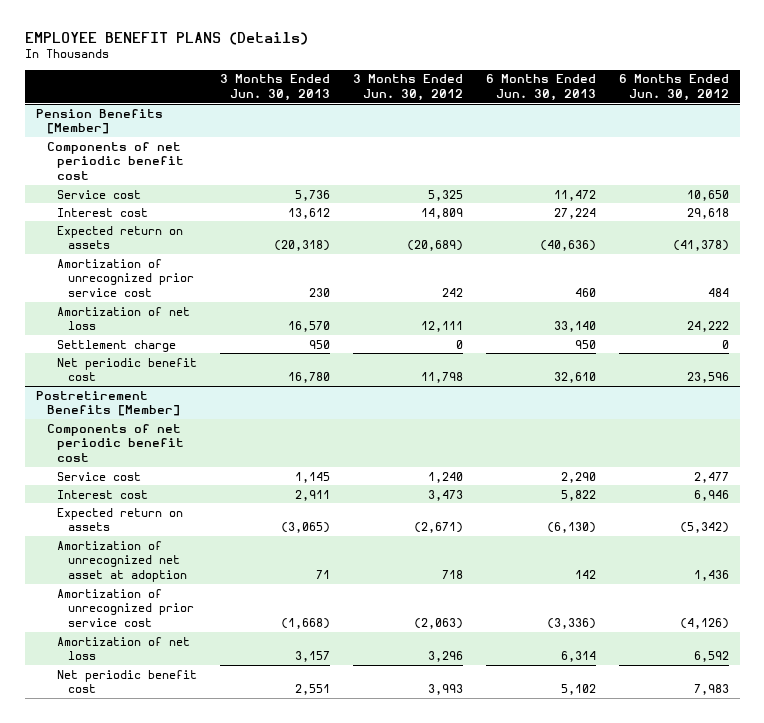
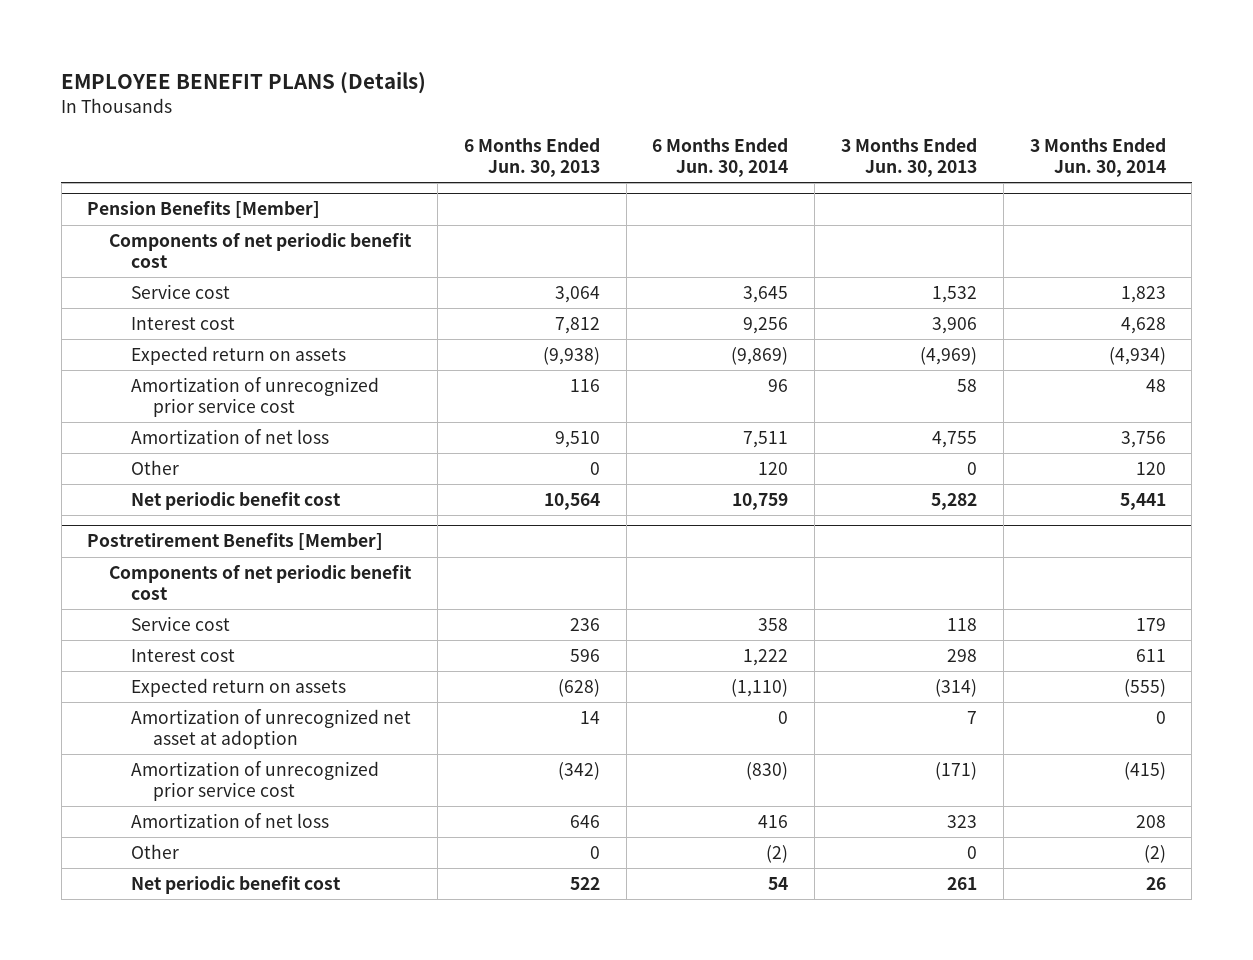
[352,74,463,102] 3 Months Ended Jun. 30, 2012 -> none
[618,74,729,102] 6 Months Ended Jun. 30, 2012 -> none
none -> [652,138,789,178] 6 Months Ended Jun. 30, 2014
none -> [1029,138,1166,178] 3 Months Ended Jun. 30, 2014
[57,339,177,352] Settlement charge -> none
[295,189,331,201] 5,736 -> [931,286,977,304] 1,532
[553,189,596,201] 11,472 -> [554,286,600,304] 3,064
[288,207,331,219] 13,612 -> [931,317,977,335] 3,906
[553,207,596,219] 27,224 -> [554,317,600,335] 7,812
[274,240,331,252] (20,318) -> [919,347,977,366] (4,969)
[539,240,596,252] (40,636) -> [542,347,600,366] (9,938)
[309,288,331,298] 230 -> [956,379,977,393] 58
[574,288,596,298] 460 -> [569,379,600,393] 116
[288,321,331,333] 16,570 -> [931,431,977,449] 4,755
[553,321,596,333] 33,140 -> [554,431,600,449] 9,510
none -> [130,460,179,476] Other
[288,372,331,384] 16,780 -> [930,493,977,511] 5,282
[553,372,596,384] 32,610 -> [543,493,600,511] 10,564
[295,471,331,483] 1,145 -> [946,618,977,632] 118
[560,471,596,483] 2,290 -> [569,618,600,632] 236
[295,489,331,501] 2,911 -> [946,649,977,663] 298
[560,489,596,501] 5,822 -> [569,649,600,663] 596
[281,522,331,534] (3,065) -> [934,679,977,698] (314)
[546,522,596,534] (6,130) -> [557,679,600,698] (628)
[316,570,331,580] 71 -> [966,711,977,725] 7
[574,570,596,580] 142 -> [579,711,600,725] 14
[281,618,331,630] (1,668) -> [934,762,977,781] (171)
[546,618,596,630] (3,336) -> [557,762,600,781] (342)
[295,651,331,663] 3,157 -> [946,815,977,829] 323
[560,651,596,663] 6,314 -> [569,815,600,829] 646
none -> [130,844,179,860] Other
[295,684,331,696] 2,551 -> [946,877,977,891] 261
[560,684,596,696] 5,102 -> [569,877,600,891] 522

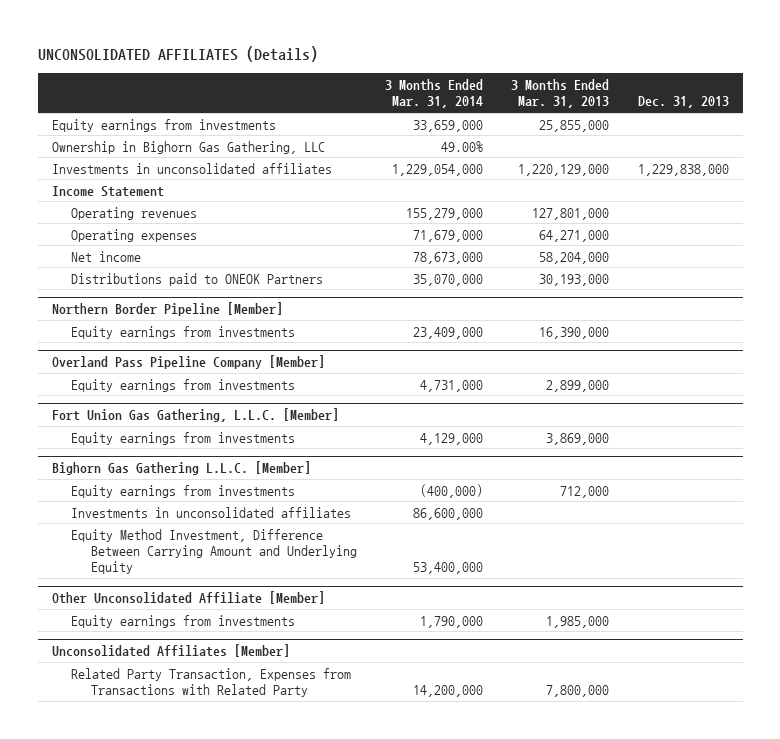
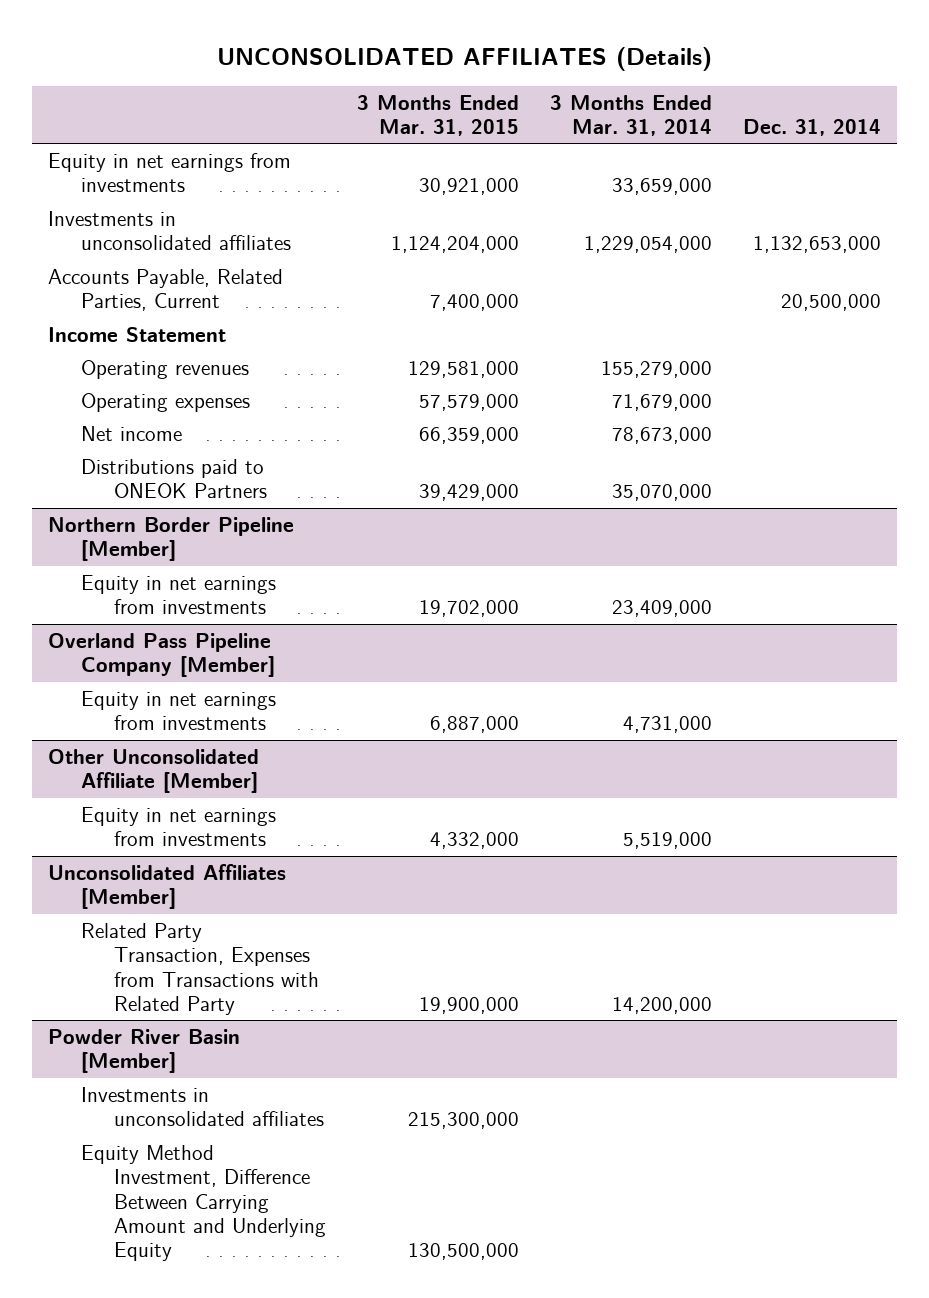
[511,79,610,109] 3 Months Ended Mar. 31, 2013 -> none
[637,96,729,109] Dec. 31, 2013 -> none
none -> [356,94,519,137] 3 Months Ended Mar. 31, 2015
none -> [743,119,882,137] Dec. 31, 2014
[51,140,325,154] Ownership in Bighorn Gas Gathering, LLC -> none
[51,118,276,132] Equity earnings from investments -> [48,152,292,193] Equity in net earnings from investments
none -> [48,268,284,312] Accounts Payable, Related Parties, Current
[71,325,296,339] Equity earnings from investments -> [80,574,276,615] Equity in net earnings from investments
[51,407,339,422] Fort Union Gas Gathering, L.L.C. [Member] -> none
[71,431,296,445] Equity earnings from investments -> none
[51,460,311,475] Bighorn Gas Gathering L.L.C. [Member] -> none
[71,484,296,498] Equity earnings from investments -> none
[71,506,352,518] Investments in unconsolidated affiliates -> none
[71,528,357,575] Equity Method Investment, Difference Between Carrying Amount and Underlying Equity -> none
[71,378,296,392] Equity earnings from investments -> [80,690,276,731] Equity in net earnings from investments
[71,614,296,628] Equity earnings from investments -> [80,806,276,847] Equity in net earnings from investments
[420,615,484,628] 1,790,000 -> [623,832,713,850] 5,519,000
none -> [48,1028,241,1074] Powder River Basin [Member]
none -> [80,1086,324,1127] Investments in unconsolidated affiliates
none -> [80,1144,326,1262] Equity Method Investment, Difference Between Carrying Amount and Underlying Equity

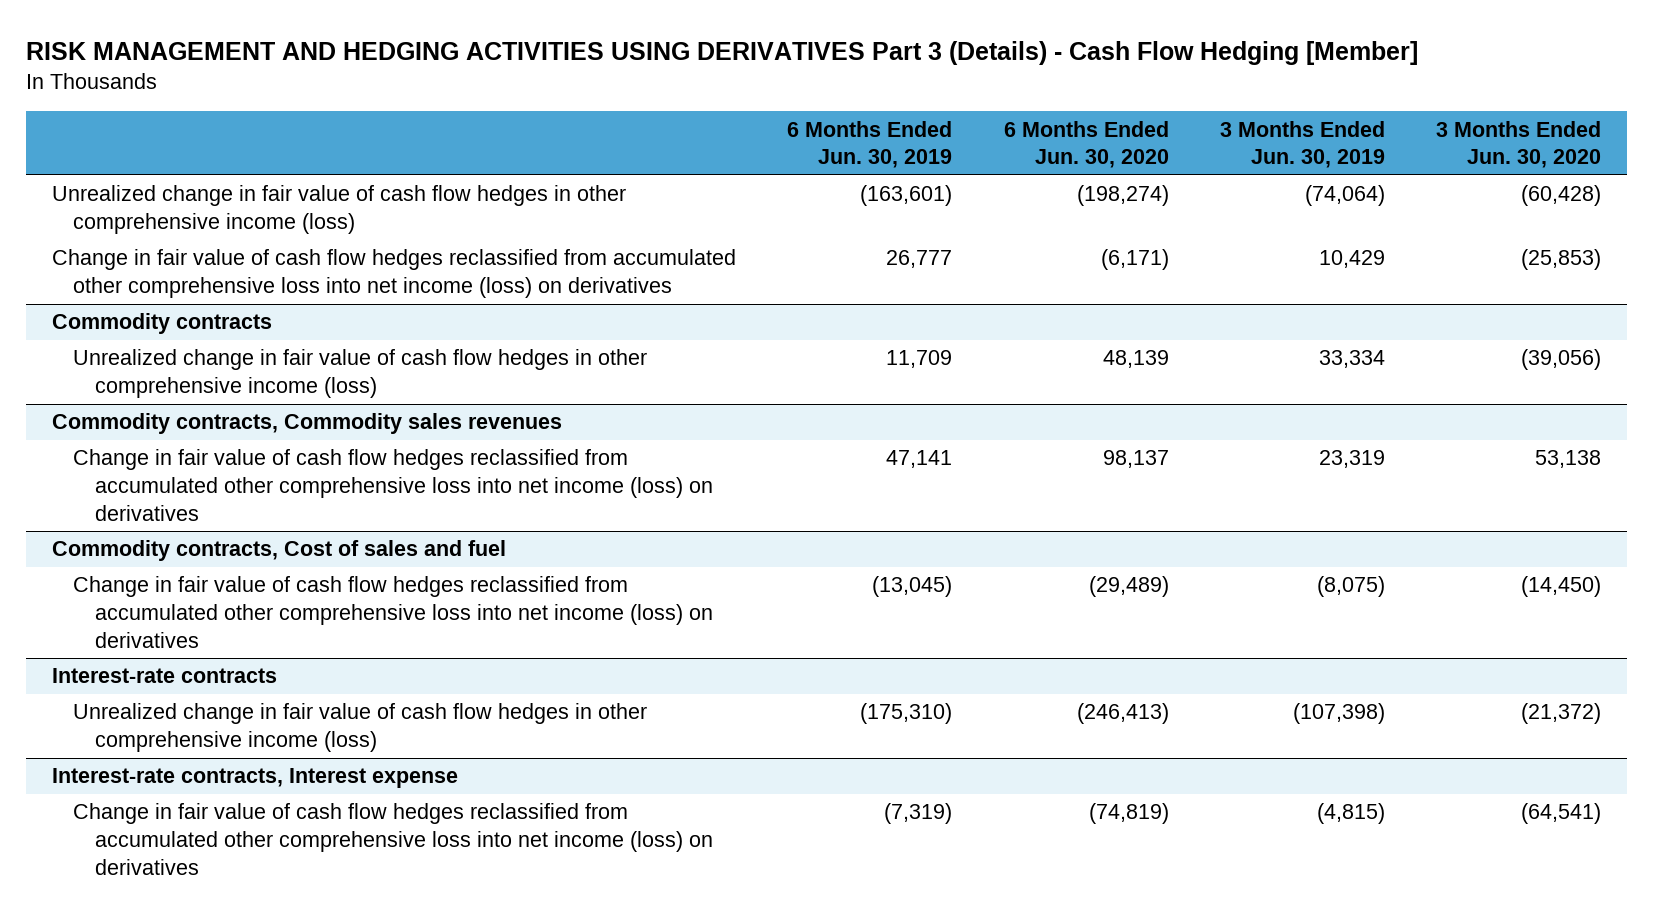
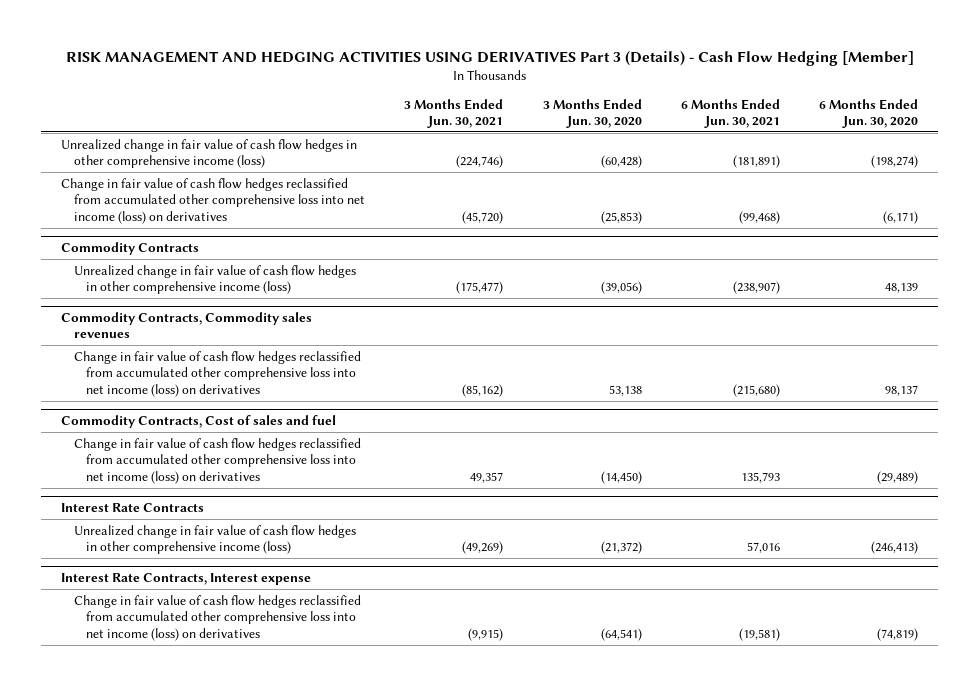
[787,120,953,169] 6 Months Ended Jun. 30, 2019 -> none
[1219,120,1385,169] 3 Months Ended Jun. 30, 2019 -> none
none -> [404,98,504,129] 3 Months Ended Jun. 30, 2021
none -> [681,98,781,129] 6 Months Ended Jun. 30, 2021
[51,313,272,335] Commodity contracts -> [60,241,199,255] Commodity Contracts
[51,413,562,435] Commodity contracts, Commodity sales revenues -> [60,311,312,339] Commodity Contracts, Commodity sales revenues
[51,540,506,562] Commodity contracts, Cost of sales and fuel -> [60,414,336,428] Commodity Contracts, Cost of sales and fuel
[51,668,277,684] Interest-rate contracts -> [60,502,204,512] Interest Rate Contracts
[51,768,458,789] Interest-rate contracts, Interest expense -> [60,572,311,585] Interest Rate Contracts, Interest expense

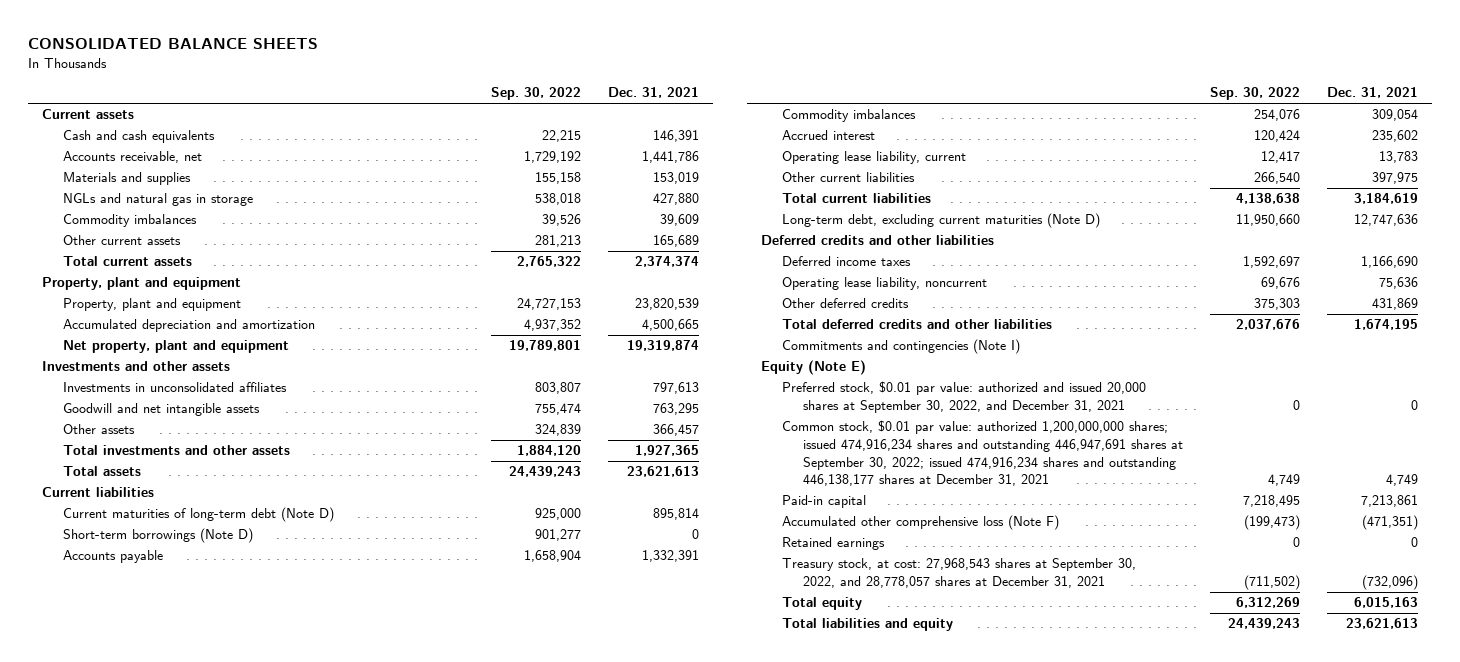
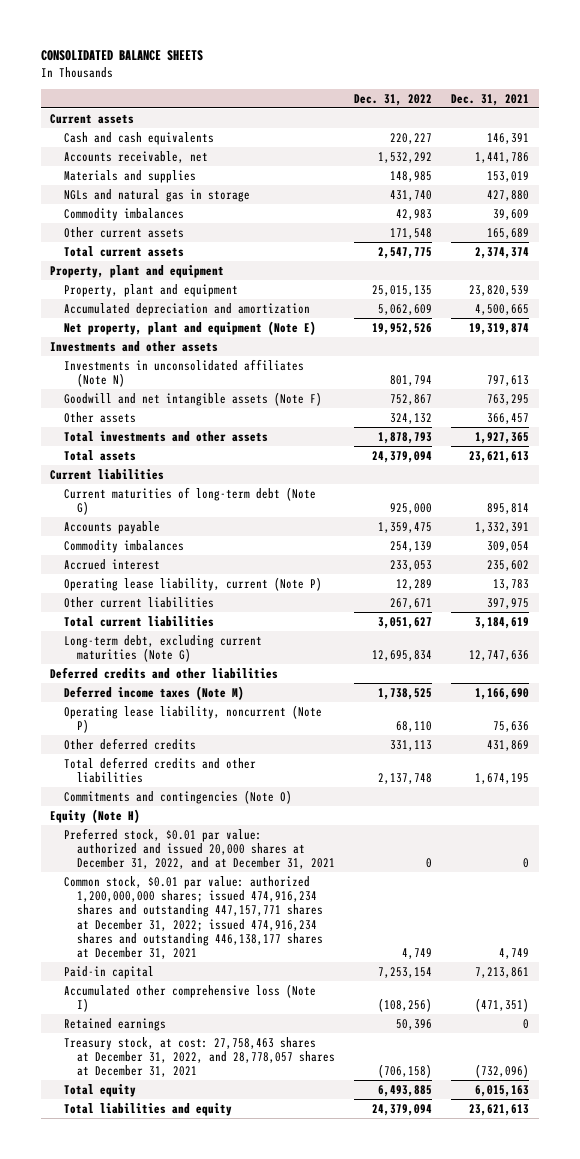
[491,87,582,101] Sep. 30, 2022 -> none
none -> [354,93,433,106] Dec. 31, 2022
[62,340,289,354] Net property, plant and equipment -> [63,320,316,335] Net property, plant and equipment (Note E)
[62,382,287,393] Investments in unconsolidated affiliates -> [63,358,304,387] Investments in unconsolidated affiliates (Note N)
[62,403,260,417] Goodwill and net intangible assets -> [63,391,322,406] Goodwill and net intangible assets (Note F)
[62,528,253,544] Short-term borrowings (Note D) -> none
[62,507,334,523] Current maturities of long-term debt (Note D) -> [63,486,316,515] Current maturities of long-term debt (Note G)
[782,151,967,165] Operating lease liability, current -> [63,576,322,591] Operating lease liability, current (Note P)
[782,213,1101,229] Long-term debt, excluding current maturities (Note D) -> [63,634,262,662] Long-term debt, excluding current maturities (Note G)
[782,256,912,267] Deferred income taxes -> [63,685,244,700] Deferred income taxes (Note M)
[782,277,988,291] Operating lease liability, noncurrent -> [63,704,322,733] Operating lease liability, noncurrent (Note P)
[782,339,1021,355] Commitments and contingencies (Note I) -> [63,789,292,804] Commitments and contingencies (Note O)
[760,360,866,376] Equity (Note E) -> [50,808,141,823] Equity (Note H)
[782,381,1147,414] Preferred stock, $0.01 par value: authorized and issued 20,000 shares at September 30, 2022, and December 31, 2021 -> [63,827,335,870] Preferred stock, $0.01 par value: authorized and issued 20,000 shares at December 31, 2022, and at December 31, 2021
[782,420,1184,487] Common stock, $0.01 par value: authorized 1,200,000,000 shares; issued 474,916,234 shares and outstanding 446,947,691 shares at September 30, 2022; issued 474,916,234 shares and outstanding 446,138,177 shares at December 31, 2021 -> [63,875,323,960] Common stock, $0.01 par value: authorized 1,200,000,000 shares; issued 474,916,234 shares and outstanding 447,157,771 shares at December 31, 2022; issued 474,916,234 shares and outstanding 446,138,177 shares at December 31, 2021
[782,515,1060,531] Accumulated other comprehensive loss (Note F) -> [63,983,316,1012] Accumulated other comprehensive loss (Note I)
[782,558,1137,589] Treasury stock, at cost: 27,968,543 shares at September 30, 2022, and 28,778,057 shares at December 31, 2021 -> [63,1036,335,1078] Treasury stock, at cost: 27,758,463 shares at December 31, 2022, and 28,778,057 shares at December 31, 2021

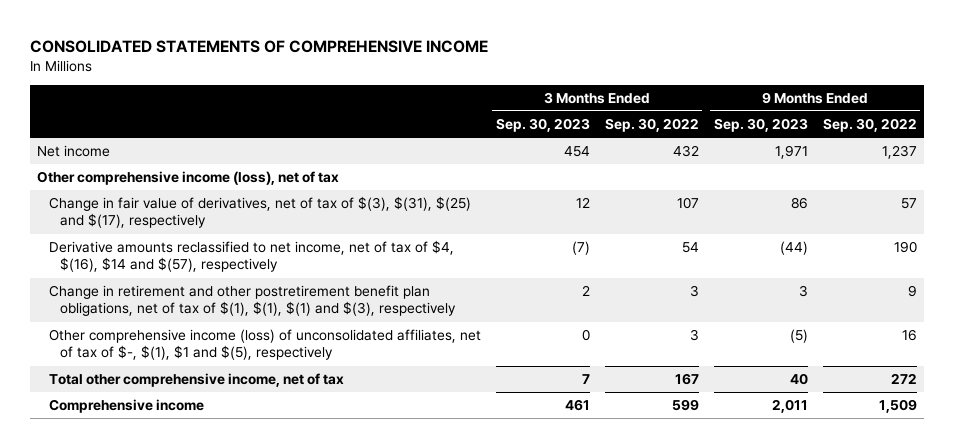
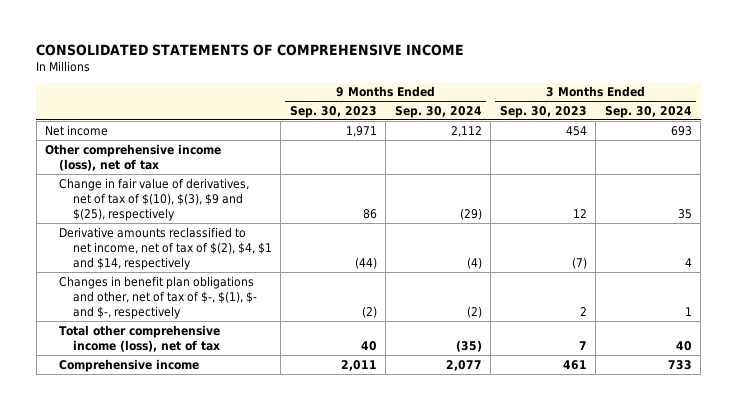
[604,118,699,133] Sep. 30, 2022 -> none
[822,118,917,133] Sep. 30, 2022 -> none
none -> [394,105,482,118] Sep. 30, 2024
none -> [604,105,692,118] Sep. 30, 2024
[48,329,481,361] Other comprehensive income (loss) of unconsolidated affiliates, net of tax of $-, $(1), $1 and $(5), respectively -> none
[48,196,471,229] Change in fair value of derivatives, net of tax of $(3), $(31), $(25) and $(17), respectively -> [59,177,250,222] Change in fair value of derivatives, net of tax of $(10), $(3), $9 and $(25), respectively
[48,240,454,273] Derivative amounts reclassified to net income, net of tax of $4, $(16), $14 and $(57), respectively -> [59,226,273,271] Derivative amounts reclassified to net income, net of tax of $(2), $4, $1 and $14, respectively
[48,285,457,317] Change in retirement and other postretirement benefit plan obligations, net of tax of $(1), $(1), $(1) and $(3), respectively -> [59,275,258,320] Changes in benefit plan obligations and other, net of tax of $-, $(1), $- and $-, respectively
[798,285,808,298] 3 -> [361,306,377,319] (2)
[48,373,344,388] Total other comprehensive income, net of tax -> [59,324,221,352] Total other comprehensive income (loss), net of tax

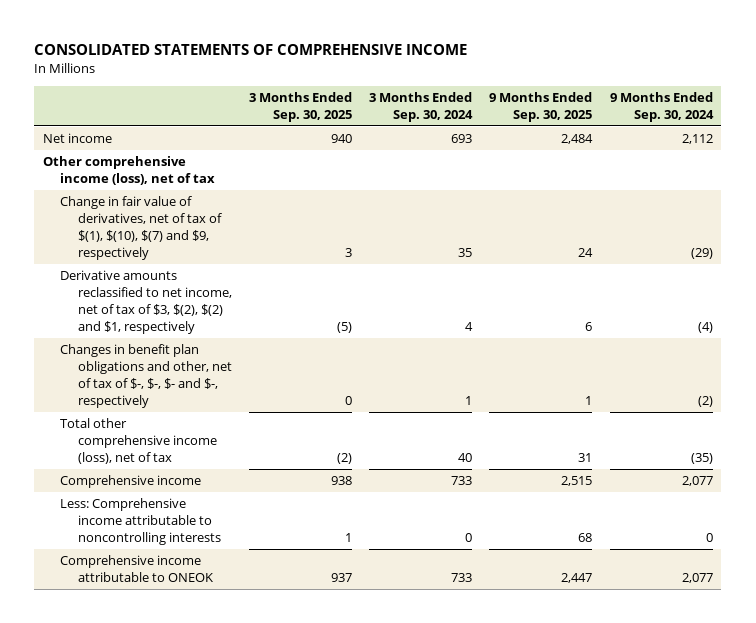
[289,105,377,118] Sep. 30, 2023 -> none
[499,105,587,118] Sep. 30, 2023 -> none
none -> [249,91,353,123] 3 Months Ended Sep. 30, 2025
none -> [489,91,593,123] 9 Months Ended Sep. 30, 2025
[59,177,250,222] Change in fair value of derivatives, net of tax of $(10), $(3), $9 and $(25), respectively -> [60,195,222,261] Change in fair value of derivatives, net of tax of $(1), $(10), $(7) and $9, respectively
[59,226,273,271] Derivative amounts reclassified to net income, net of tax of $(2), $4, $1 and $14, respectively -> [60,269,232,335] Derivative amounts reclassified to net income, net of tax of $3, $(2), $(2) and $1, respectively
[59,275,258,320] Changes in benefit plan obligations and other, net of tax of $-, $(1), $- and $-, respectively -> [60,343,232,409] Changes in benefit plan obligations and other, net of tax of $-, $-, $- and $-, respectively
none -> [60,497,221,546] Less: Comprehensive income attributable to noncontrolling interests
none -> [60,554,213,583] Comprehensive income attributable to ONEOK

